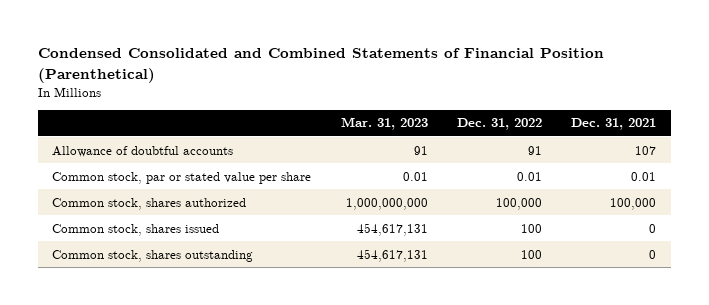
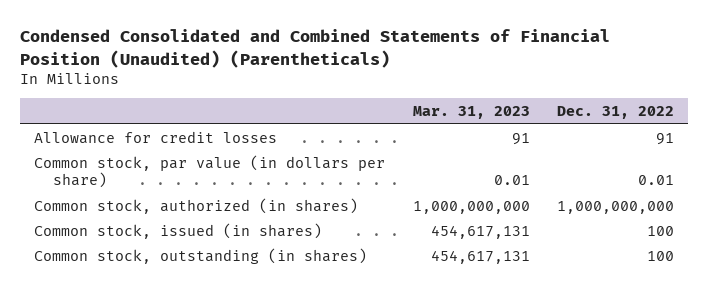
[37,48,604,83] Condensed Consolidated and Combined Statements of Financial Position (Parenthetical) -> [20,29,611,68] Condensed Consolidated and Combined Statements of Financial Position (Unaudited) (Parentheticals)
[571,118,657,131] Dec. 31, 2021 -> none
[52,145,234,157] Allowance of doubtful accounts -> [33,130,277,144] Allowance for credit losses
[52,171,312,184] Common stock, par or stated value per share -> [33,154,385,188] Common stock, par value (in dollars per share)
[52,197,247,210] Common stock, shares authorized -> [33,197,358,214] Common stock, authorized (in shares)
[496,197,543,210] 100,000 -> [557,200,675,214] 1,000,000,000
[52,223,220,236] Common stock, shares issued -> [33,222,322,239] Common stock, issued (in shares)
[52,249,254,262] Common stock, shares outstanding -> [33,247,367,264] Common stock, outstanding (in shares)

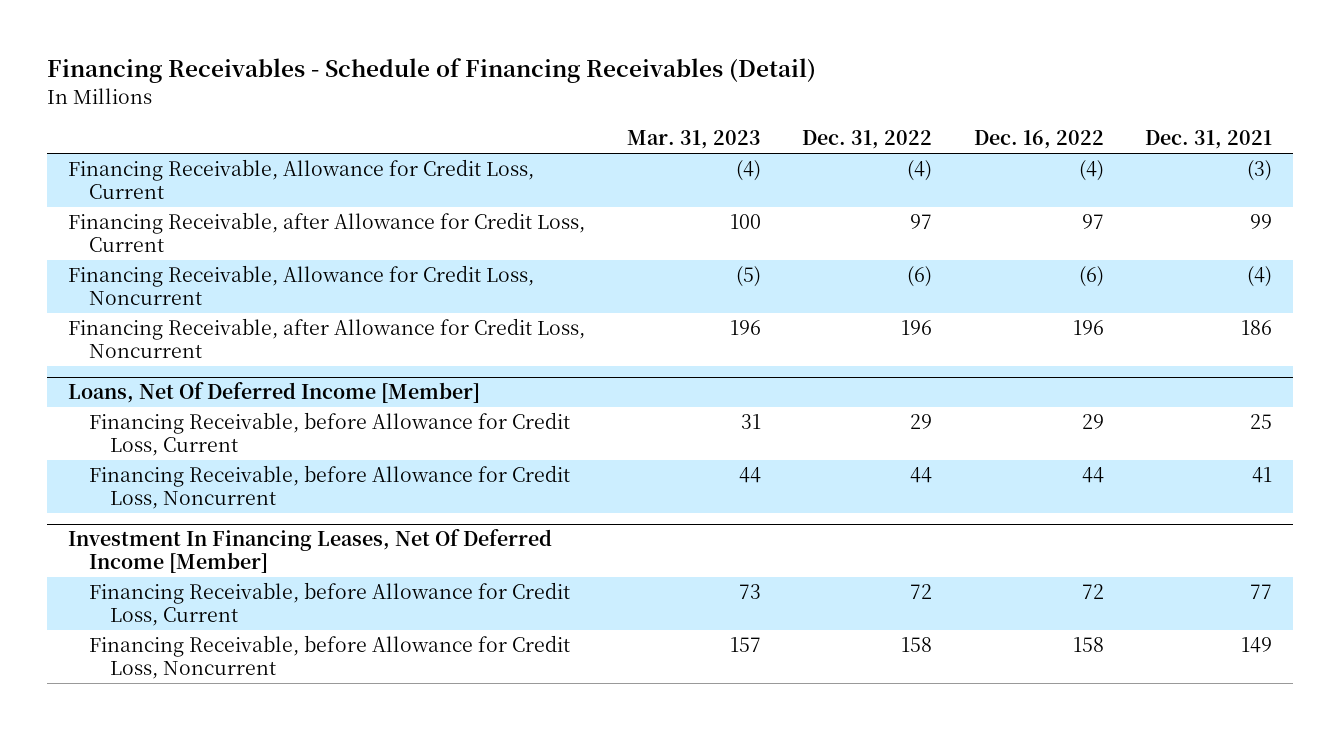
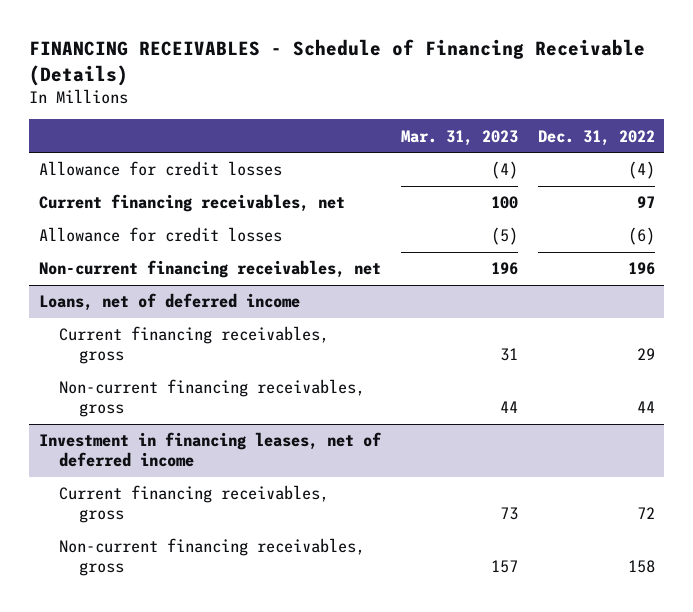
[47,58,817,84] Financing Receivables - Schedule of Financing Receivables (Detail) -> [29,38,646,86] FINANCING RECEIVABLES - Schedule of Financing Receivable (Details)
[973,130,1104,150] Dec. 16, 2022 -> none
[1145,130,1273,150] Dec. 31, 2021 -> none
[68,159,535,199] Financing Receivable, Allowance for Credit Loss, Current -> [38,161,282,177] Allowance for credit losses
[68,212,586,252] Financing Receivable, after Allowance for Credit Loss, Current -> [38,194,345,213] Current financing receivables, net
[68,265,535,305] Financing Receivable, Allowance for Credit Loss, Noncurrent -> [38,227,282,243] Allowance for credit losses
[68,318,586,358] Financing Receivable, after Allowance for Credit Loss, Noncurrent -> [38,260,381,279] Non-current financing receivables, net
[68,382,481,404] Loans, Net Of Deferred Income [Member] -> [38,293,300,312] Loans, net of deferred income
[89,412,571,456] Financing Receivable, before Allowance for Credit Loss, Current -> [59,326,330,365] Current financing receivables, gross
[89,465,571,509] Financing Receivable, before Allowance for Credit Loss, Noncurrent -> [59,379,366,418] Non-current financing receivables, gross
[68,529,553,574] Investment In Financing Leases, Net Of Deferred Income [Member] -> [38,432,382,468] Investment in financing leases, net of deferred income
[89,582,571,626] Financing Receivable, before Allowance for Credit Loss, Current -> [59,485,330,524] Current financing receivables, gross
[89,635,571,679] Financing Receivable, before Allowance for Credit Loss, Noncurrent -> [59,538,366,577] Non-current financing receivables, gross

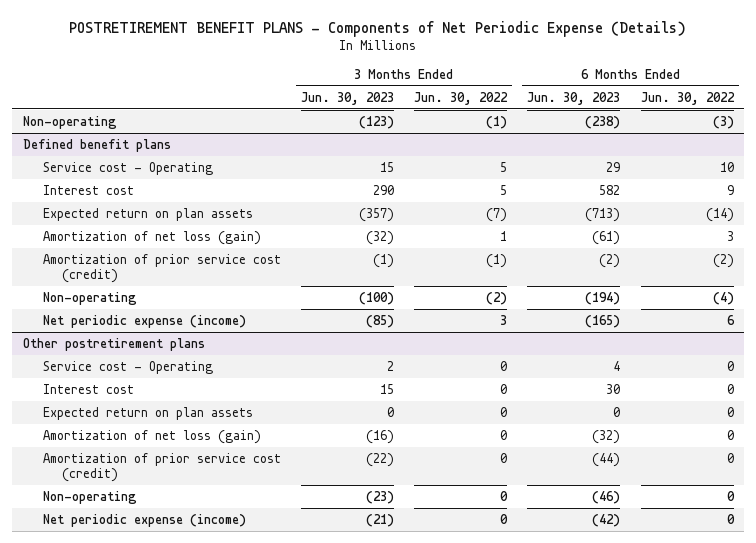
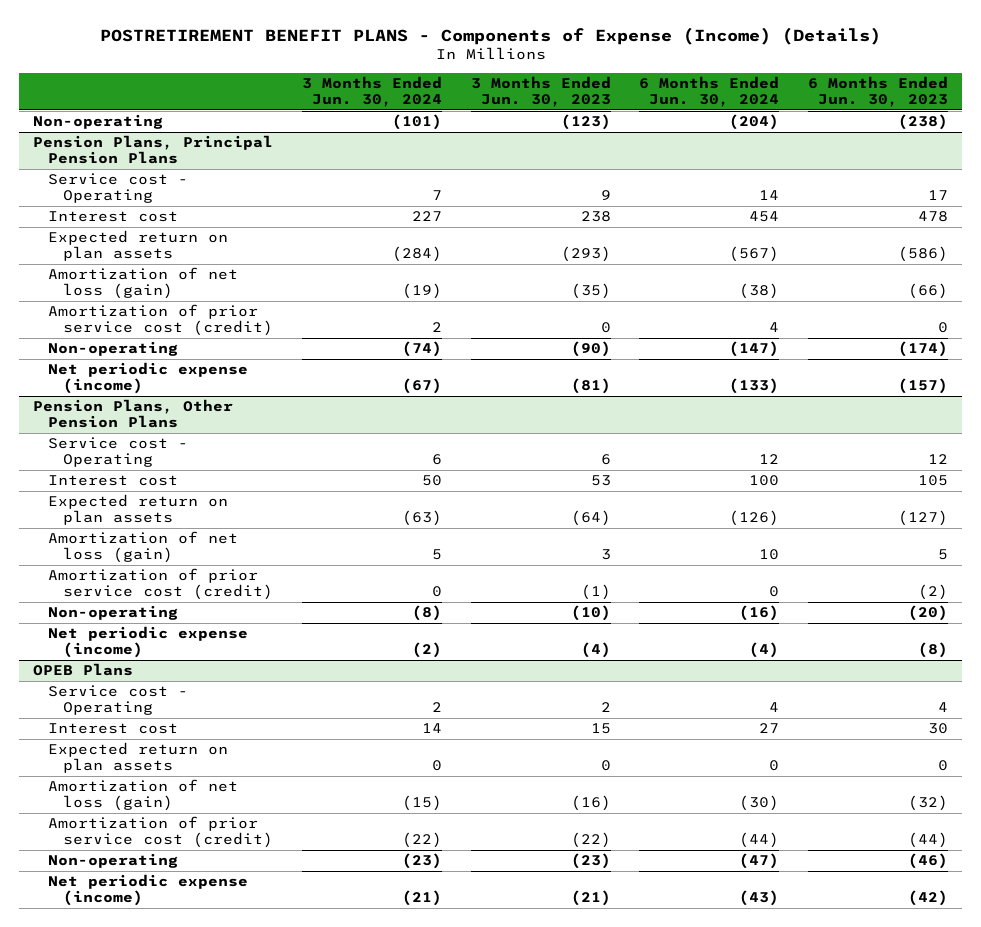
[69,20,687,37] POSTRETIREMENT BENEFIT PLANS - Components of Net Periodic Expense (Details) -> [99,26,881,45] POSTRETIREMENT BENEFIT PLANS - Components of Expense (Income) (Details)
[414,91,509,105] Jun. 30, 2022 -> none
[640,91,735,105] Jun. 30, 2022 -> none
none -> [302,76,443,108] 3 Months Ended Jun. 30, 2024
none -> [639,76,780,108] 6 Months Ended Jun. 30, 2024
[22,138,171,152] Defined benefit plans -> none
none -> [33,135,274,165] Pension Plans, Principal Pension Plans
[379,161,394,172] 15 -> [600,190,611,201] 9
[606,161,621,172] 29 -> [927,190,948,201] 17
[372,184,394,195] 290 -> [580,211,611,223] 238
[599,184,621,195] 582 -> [917,211,948,223] 478
[358,207,394,222] (357) -> [560,246,611,263] (293)
[585,207,621,222] (713) -> [897,246,948,263] (586)
[365,230,394,245] (32) -> [570,283,611,300] (35)
[592,230,621,245] (61) -> [907,283,948,300] (66)
none -> [48,304,274,337] Amortization of prior service cost (credit)
none -> [48,341,179,357] Non-operating
none -> [48,362,249,395] Net periodic expense (income)
none -> [33,399,234,429] Pension Plans, Other Pension Plans
none -> [48,437,189,468] Service cost - Operating
none -> [48,475,179,487] Interest cost
none -> [48,494,229,526] Expected return on plan assets
none -> [48,531,239,564] Amortization of net loss (gain)
[358,291,394,305] (100) -> [570,605,611,622] (10)
[585,291,621,305] (194) -> [907,605,948,622] (20)
[365,314,394,328] (85) -> [580,642,611,659] (4)
[585,314,621,328] (165) -> [917,642,948,659] (8)
[22,337,205,351] Other postretirement plans -> [33,663,134,677] OPEB Plans

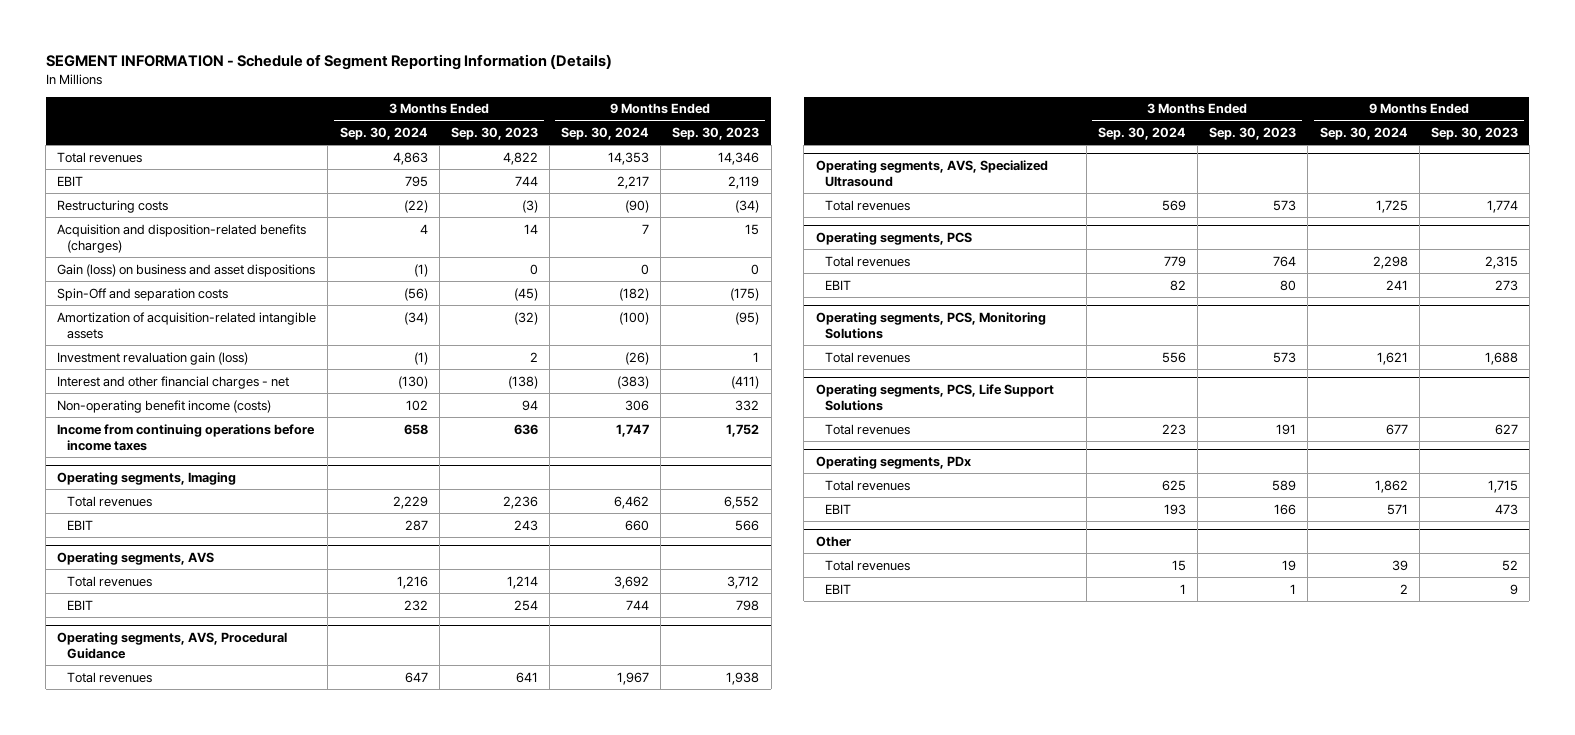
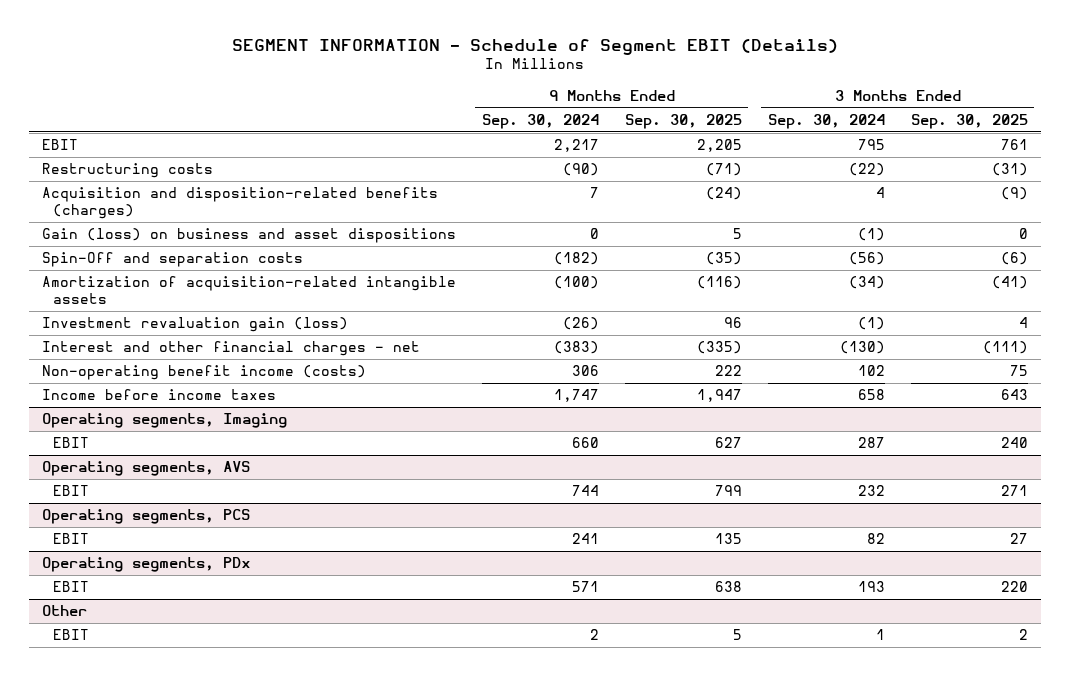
[45,53,612,70] SEGMENT INFORMATION - Schedule of Segment Reporting Information (Details) -> [231,38,838,55] SEGMENT INFORMATION - Schedule of Segment EBIT (Details)
[450,127,538,141] Sep. 30, 2023 -> none
[672,127,760,141] Sep. 30, 2023 -> none
none -> [624,113,742,129] Sep. 30, 2025
none -> [910,113,1028,129] Sep. 30, 2025
[57,151,143,163] Total revenues -> none
[57,423,316,451] Income from continuing operations before income taxes -> [41,389,276,401] Income before income taxes
[66,495,152,507] Total revenues -> none
[66,575,152,587] Total revenues -> none
[57,631,288,660] Operating segments, AVS, Procedural Guidance -> none
[66,671,152,683] Total revenues -> none
[815,159,1048,188] Operating segments, AVS, Specialized Ultrasound -> none
[825,199,911,211] Total revenues -> none
[825,255,911,267] Total revenues -> none
[815,311,1046,340] Operating segments, PCS, Monitoring Solutions -> none
[825,351,911,363] Total revenues -> none
[815,383,1054,412] Operating segments, PCS, Life Support Solutions -> none
[825,423,911,435] Total revenues -> none
[825,479,911,491] Total revenues -> none
[825,559,911,571] Total revenues -> none

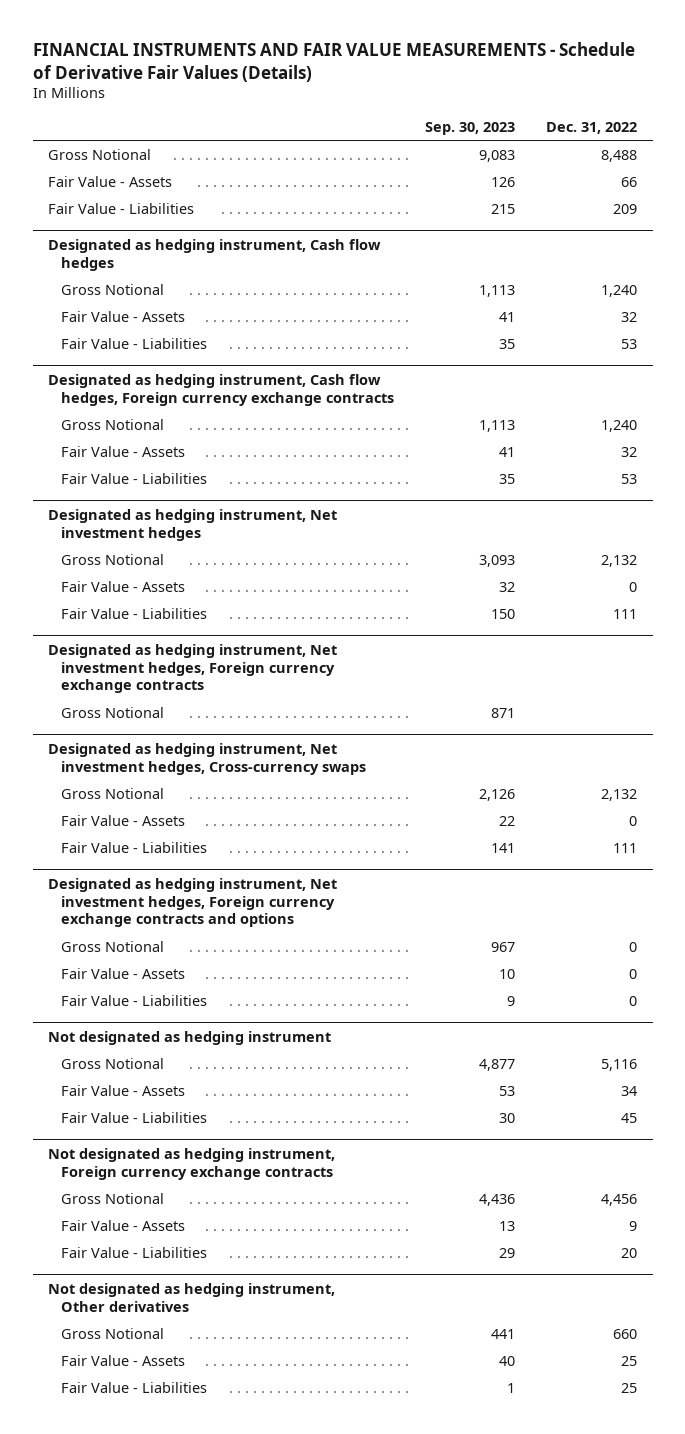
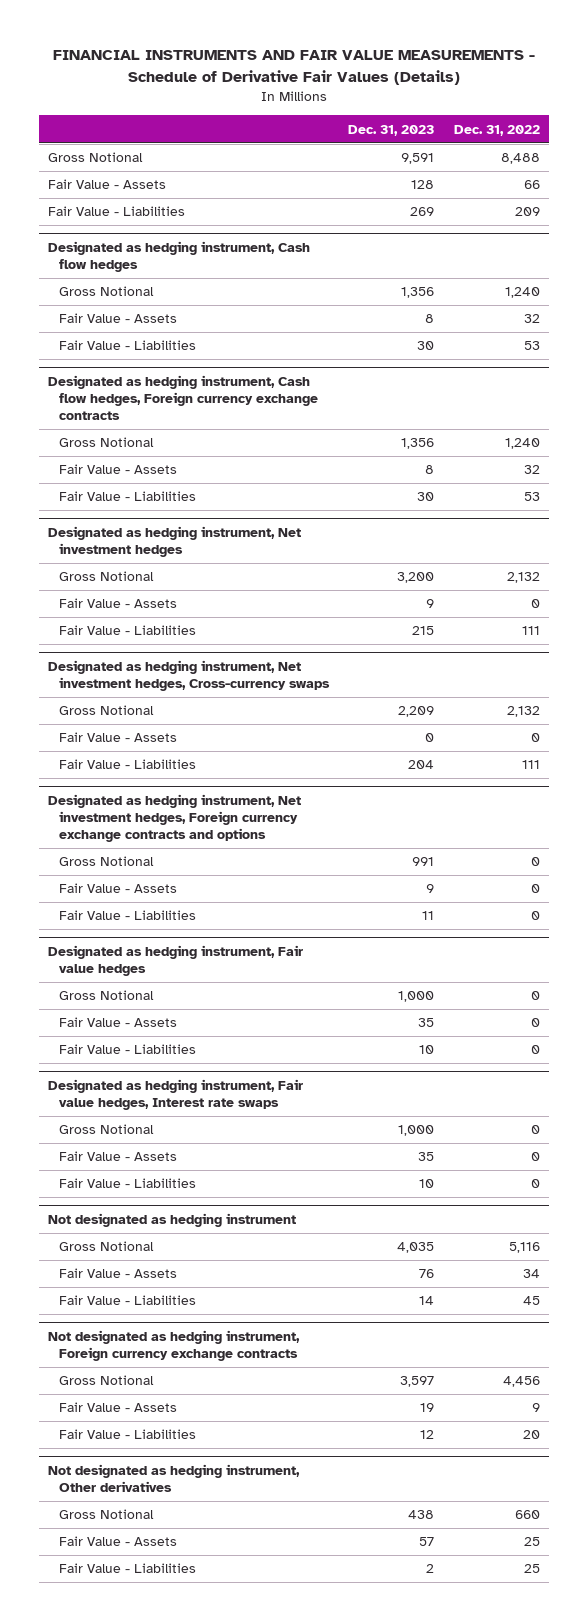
[424,122,515,136] Sep. 30, 2023 -> none
none -> [348,124,435,136] Dec. 31, 2023
[48,643,338,694] Designated as hedging instrument, Net investment hedges, Foreign currency exchange contracts -> none
[60,706,164,718] Gross Notional -> none
none -> [48,944,304,977] Designated as hedging instrument, Fair value hedges
none -> [59,990,155,1001] Gross Notional
none -> [59,1017,178,1028] Fair Value - Assets
none -> [59,1044,197,1055] Fair Value - Liabilities
none -> [48,1078,304,1111] Designated as hedging instrument, Fair value hedges, Interest rate swaps
none -> [59,1124,155,1135] Gross Notional
none -> [59,1151,178,1162] Fair Value - Assets
none -> [59,1178,197,1189] Fair Value - Liabilities

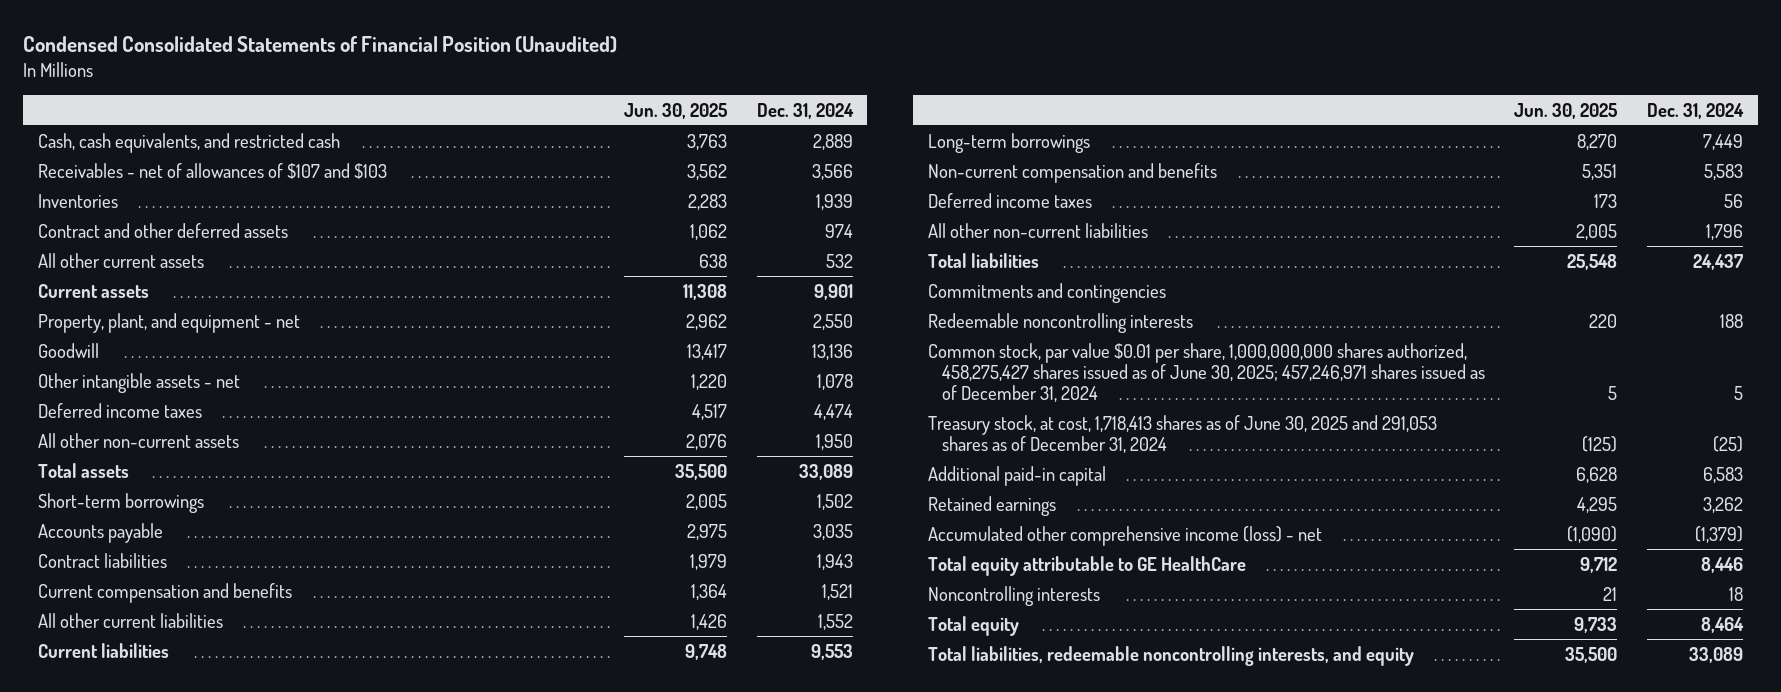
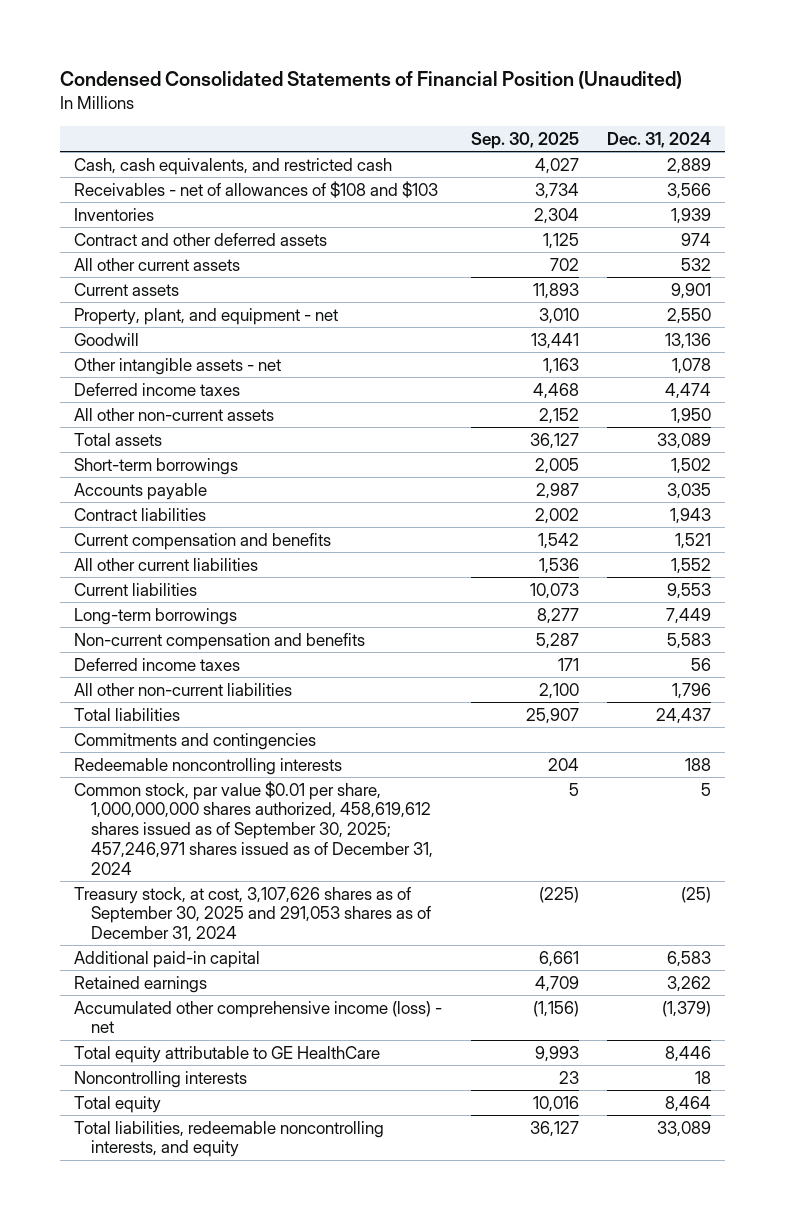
[624,102,728,119] Jun. 30, 2025 -> none
none -> [470,131,579,149] Sep. 30, 2025
[37,162,387,179] Receivables - net of allowances of $107 and $103 -> [73,180,438,198] Receivables - net of allowances of $108 and $103
[928,342,1486,403] Common stock, par value $0.01 per share, 1,000,000,000 shares authorized, 458,275,427 shares issued as of June 30, 2025; 457,246,971 shares issued as of December 31, 2024 -> [73,780,434,876] Common stock, par value $0.01 per share, 1,000,000,000 shares authorized, 458,619,612 shares issued as of September 30, 2025; 457,246,971 shares issued as of December 31, 2024
[928,414,1438,453] Treasury stock, at cost, 1,718,413 shares as of June 30, 2025 and 291,053 shares as of December 31, 2024 -> [73,886,432,943] Treasury stock, at cost, 3,107,626 shares as of September 30, 2025 and 291,053 shares as of December 31, 2024

